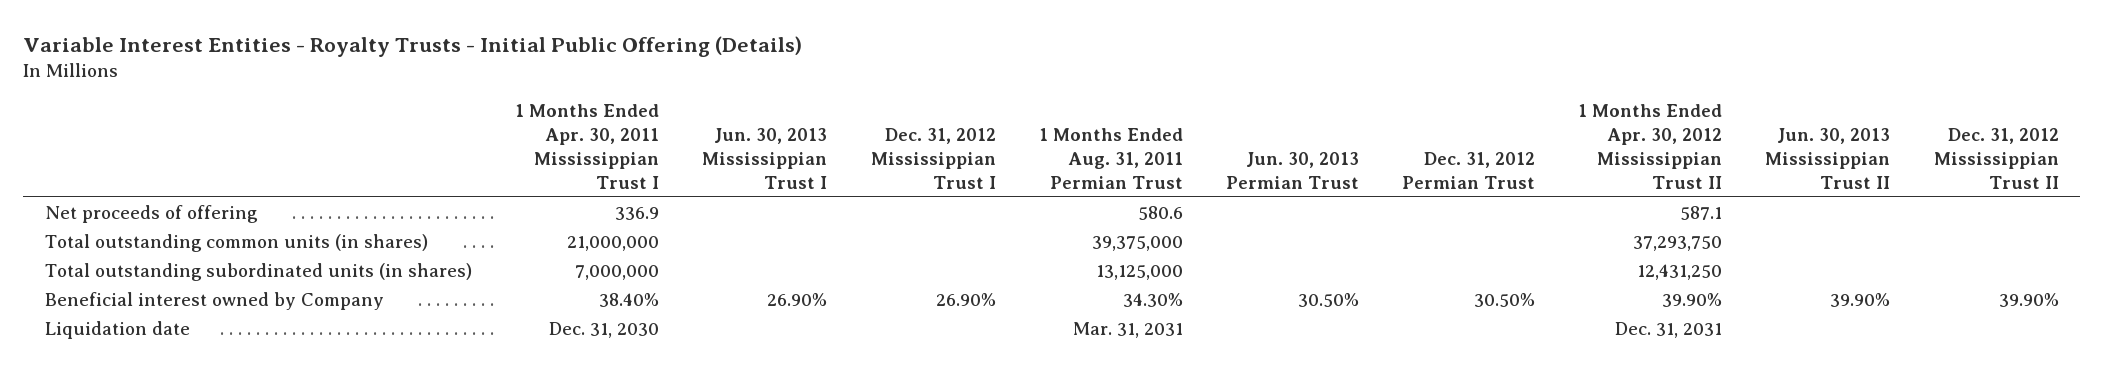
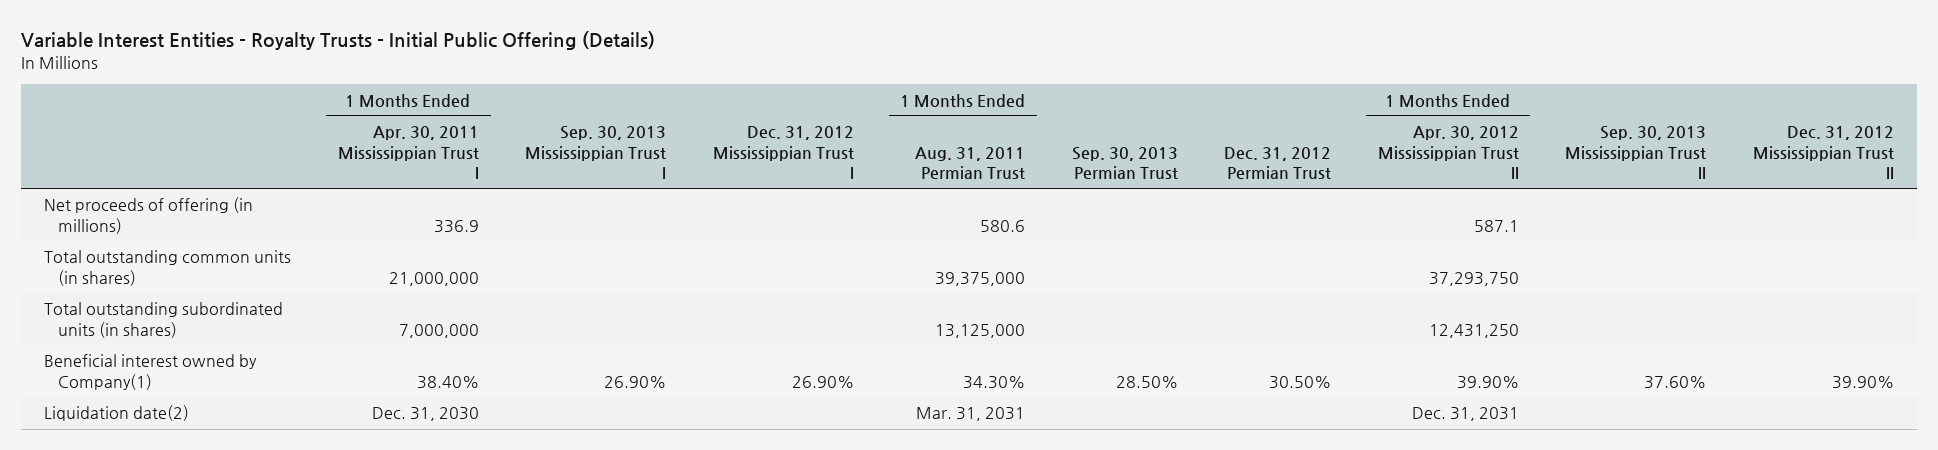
[702,127,828,189] Jun. 30, 2013 Mississippian Trust I -> none
[1225,151,1359,189] Jun. 30, 2013 Permian Trust -> none
[1765,127,1891,189] Jun. 30, 2013 Mississippian Trust II -> none
none -> [525,126,667,180] Sep. 30, 2013 Mississippian Trust I
none -> [1071,146,1178,180] Sep. 30, 2013 Permian Trust
none -> [1565,126,1707,180] Sep. 30, 2013 Mississippian Trust II
[44,205,258,224] Net proceeds of offering -> [44,197,254,234] Net proceeds of offering (in millions)
[44,292,384,311] Beneficial interest owned by Company -> [44,354,258,390] Beneficial interest owned by Company(1)
[44,321,190,340] Liquidation date -> [44,405,190,422] Liquidation date(2)

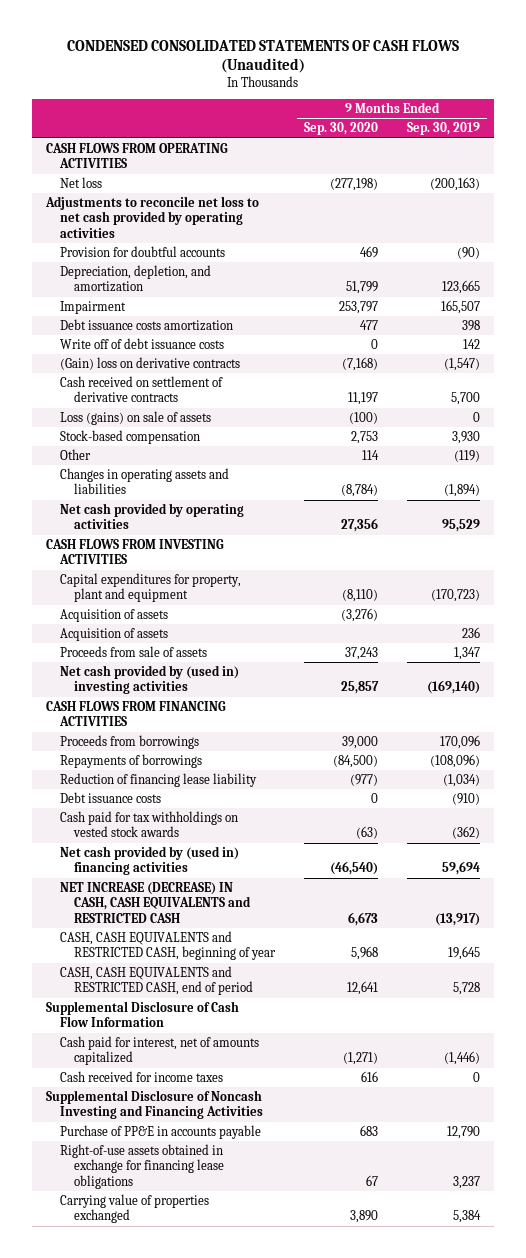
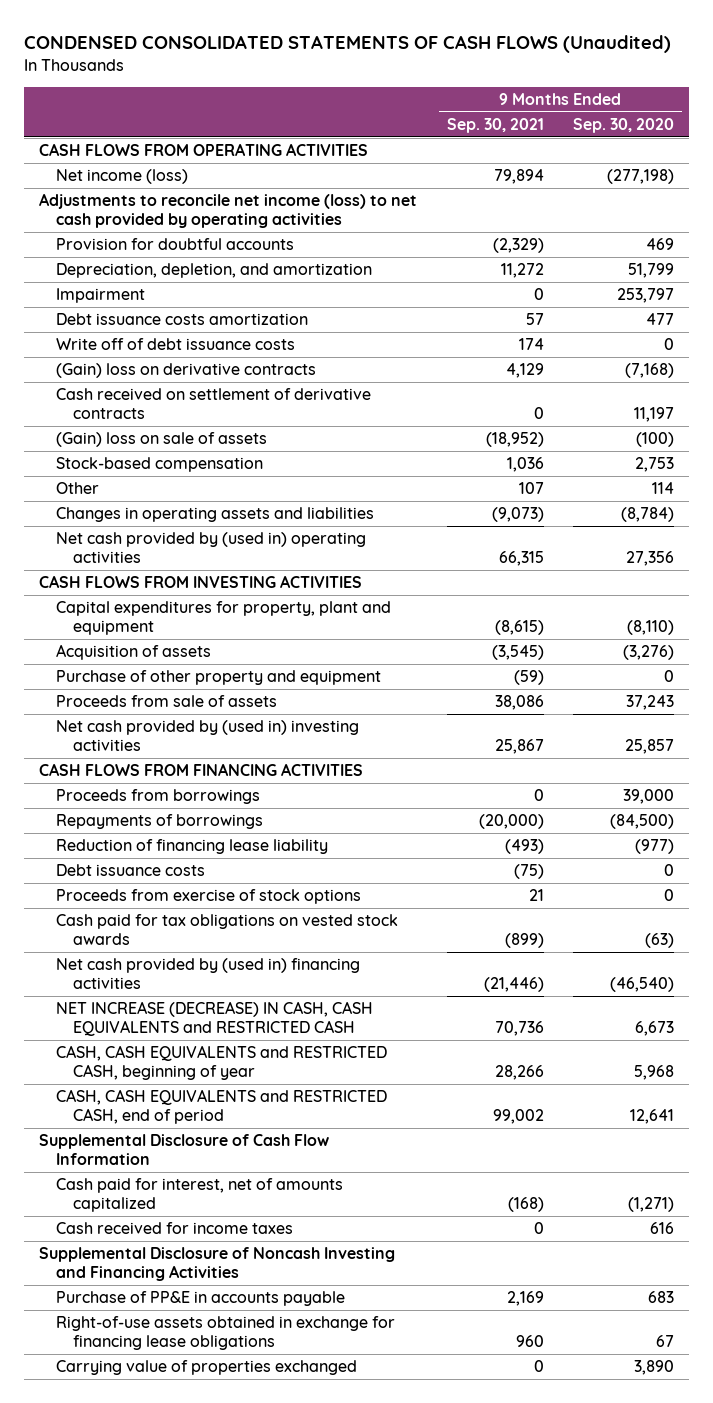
[406,122,480,136] Sep. 30, 2019 -> none
none -> [446,117,544,133] Sep. 30, 2021
[60,176,103,188] Net loss -> [56,169,189,185] Net income (loss)
[45,195,260,239] Adjustments to reconcile net loss to net cash provided by operating activities -> [38,193,417,228] Adjustments to reconcile net income (loss) to net cash provided by operating activities
[60,410,212,425] Loss (gains) on sale of assets -> [56,432,268,448] (Gain) loss on sale of assets
[60,502,245,530] Net cash provided by operating activities -> [56,532,367,563] Net cash provided by (used in) operating activities
[60,627,169,641] Acquisition of assets -> none
none -> [56,670,382,686] Purchase of other property and equipment
none -> [56,889,362,905] Proceeds from exercise of stock options
[60,810,239,838] Cash paid for tax withholdings on vested stock awards -> [56,914,399,945] Cash paid for tax obligations on vested stock awards

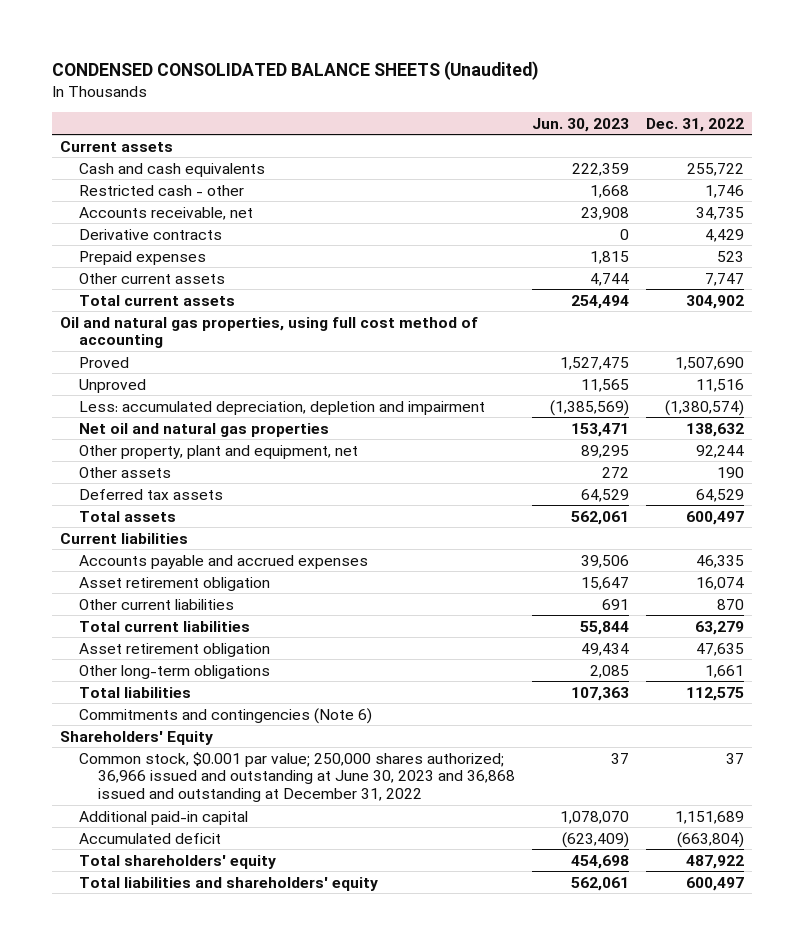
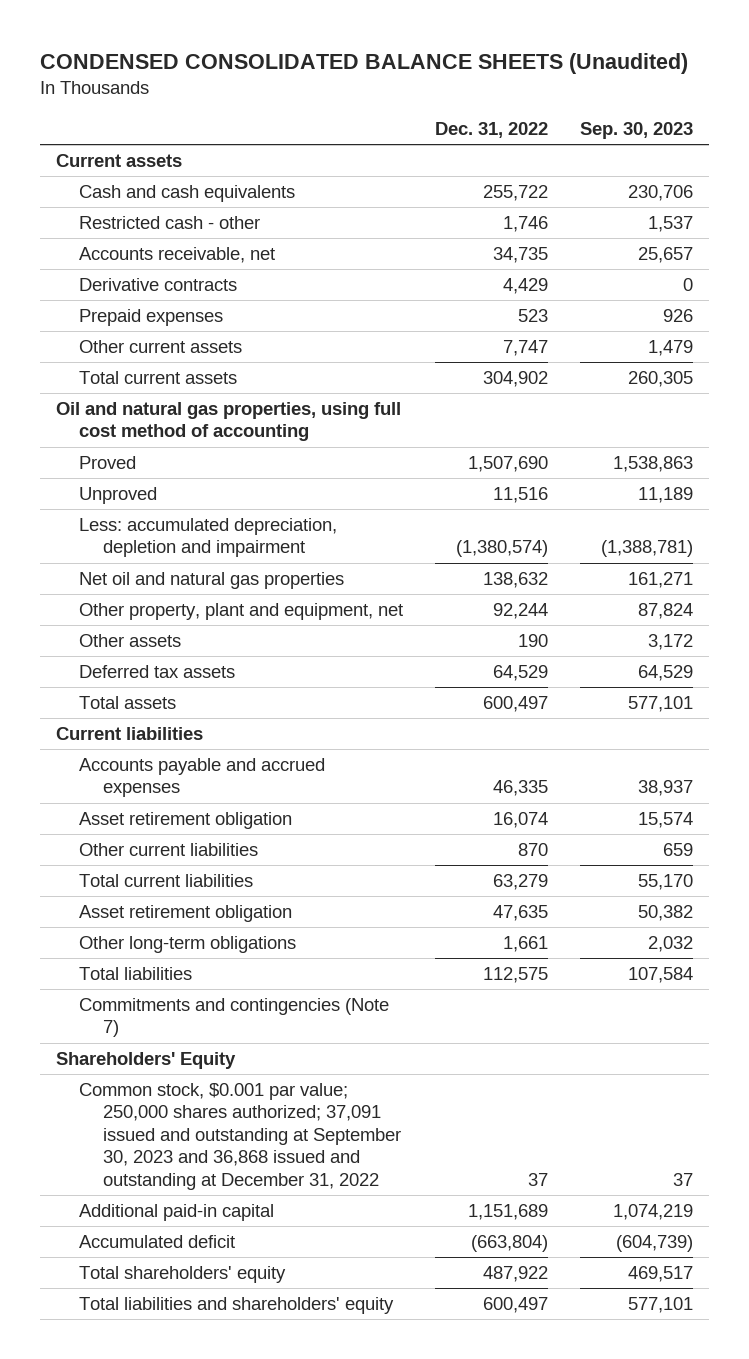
[531,117,629,132] Jun. 30, 2023 -> none
none -> [580,122,694,140] Sep. 30, 2023
[79,707,373,724] Commitments and contingencies (Note 6) -> [79,998,390,1038] Commitments and contingencies (Note 7)
[79,751,516,803] Common stock, $0.001 par value; 250,000 shares authorized; 36,966 issued and outstanding at June 30, 2023 and 36,868 issued and outstanding at December 31, 2022 -> [79,1083,401,1190] Common stock, $0.001 par value; 250,000 shares authorized; 37,091 issued and outstanding at September 30, 2023 and 36,868 issued and outstanding at December 31, 2022

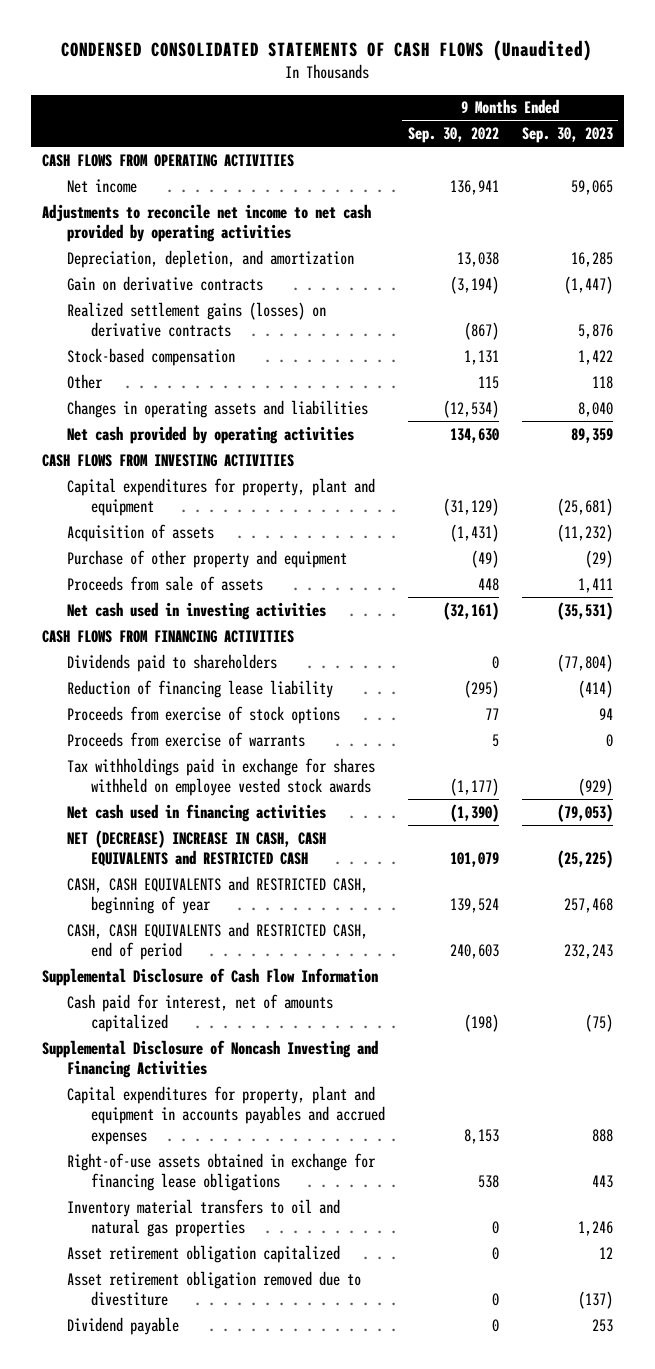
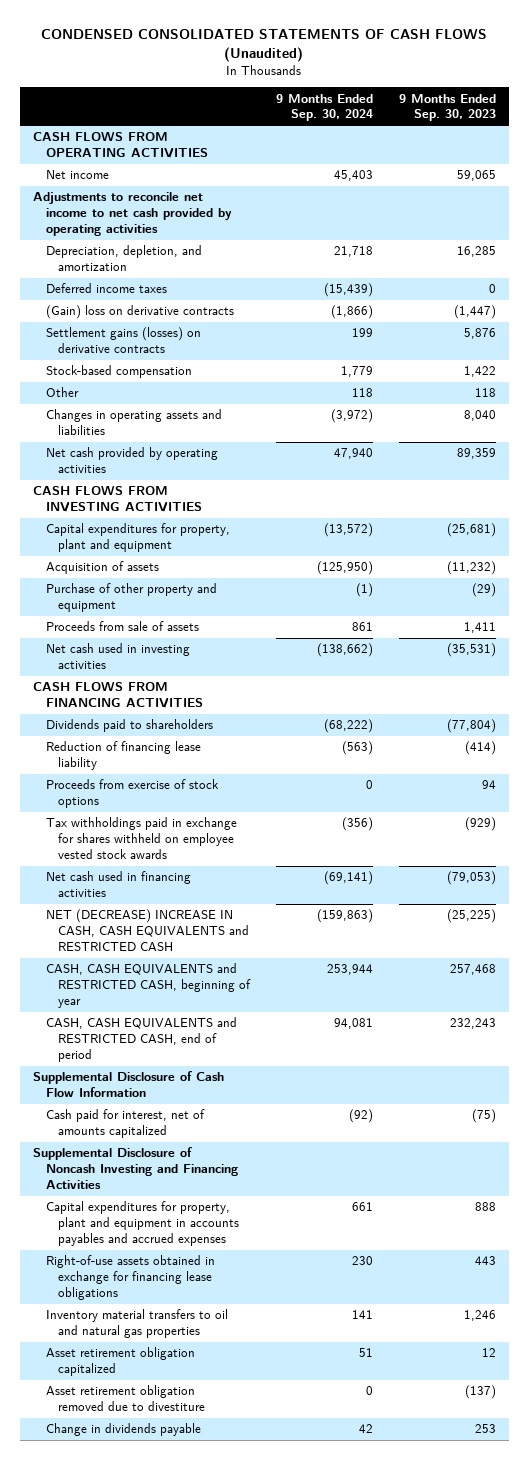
[408,127,500,144] Sep. 30, 2022 -> none
none -> [276,93,374,122] 9 Months Ended Sep. 30, 2024
none -> [45,283,167,294] Deferred income taxes
[66,275,263,291] Gain on derivative contracts -> [45,305,234,320] (Gain) loss on derivative contracts
[66,301,326,338] Realized settlement gains (losses) on derivative contracts -> [45,327,201,354] Settlement gains (losses) on derivative contracts
[66,731,305,747] Proceeds from exercise of warrants -> none
[66,1316,179,1335] Dividend payable -> [45,1423,201,1437] Change in dividends payable

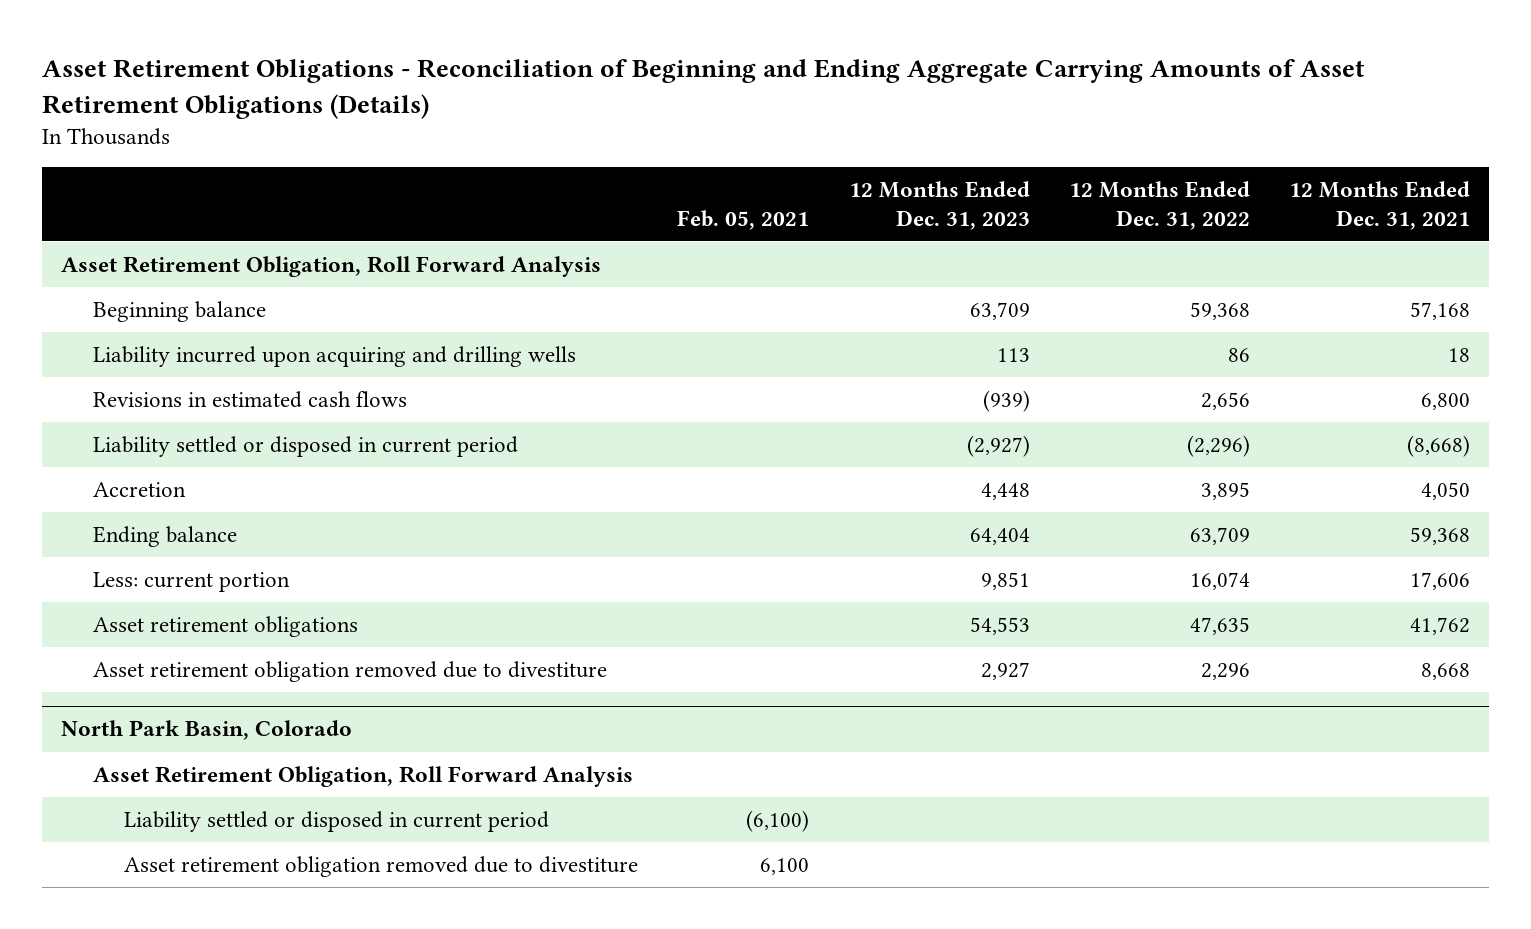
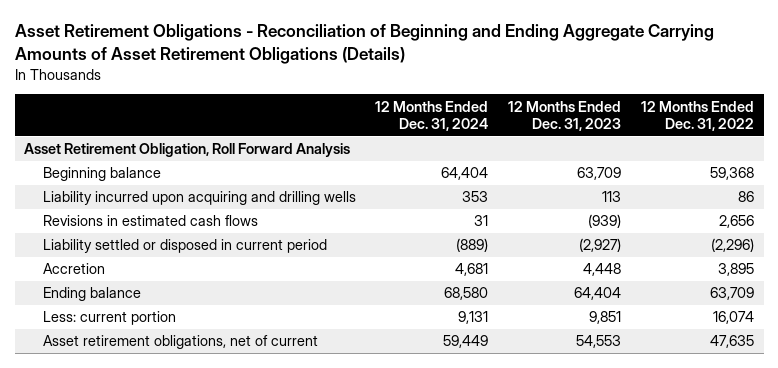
[677,209,810,230] Feb. 05, 2021 -> none
[1288,180,1470,230] 12 Months Ended Dec. 31, 2021 -> none
none -> [375,100,489,132] 12 Months Ended Dec. 31, 2024
[92,661,607,683] Asset retirement obligation removed due to divestiture -> none
[61,720,353,741] North Park Basin, Colorado -> none
[92,766,633,788] Asset Retirement Obligation, Roll Forward Analysis -> none
[124,811,550,833] Liability settled or disposed in current period -> none
[124,856,639,878] Asset retirement obligation removed due to divestiture -> none
[92,616,358,638] Asset retirement obligations -> [42,335,318,350] Asset retirement obligations, net of current

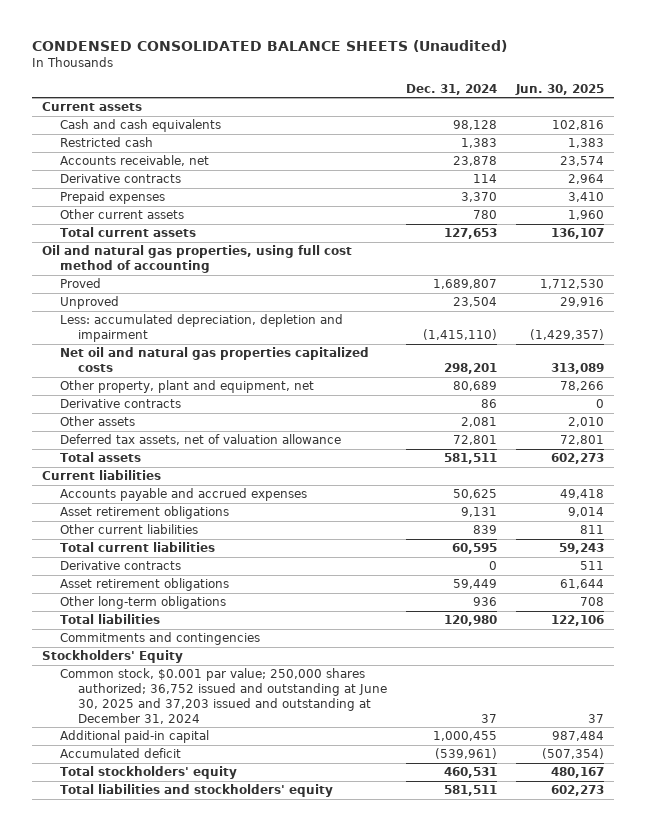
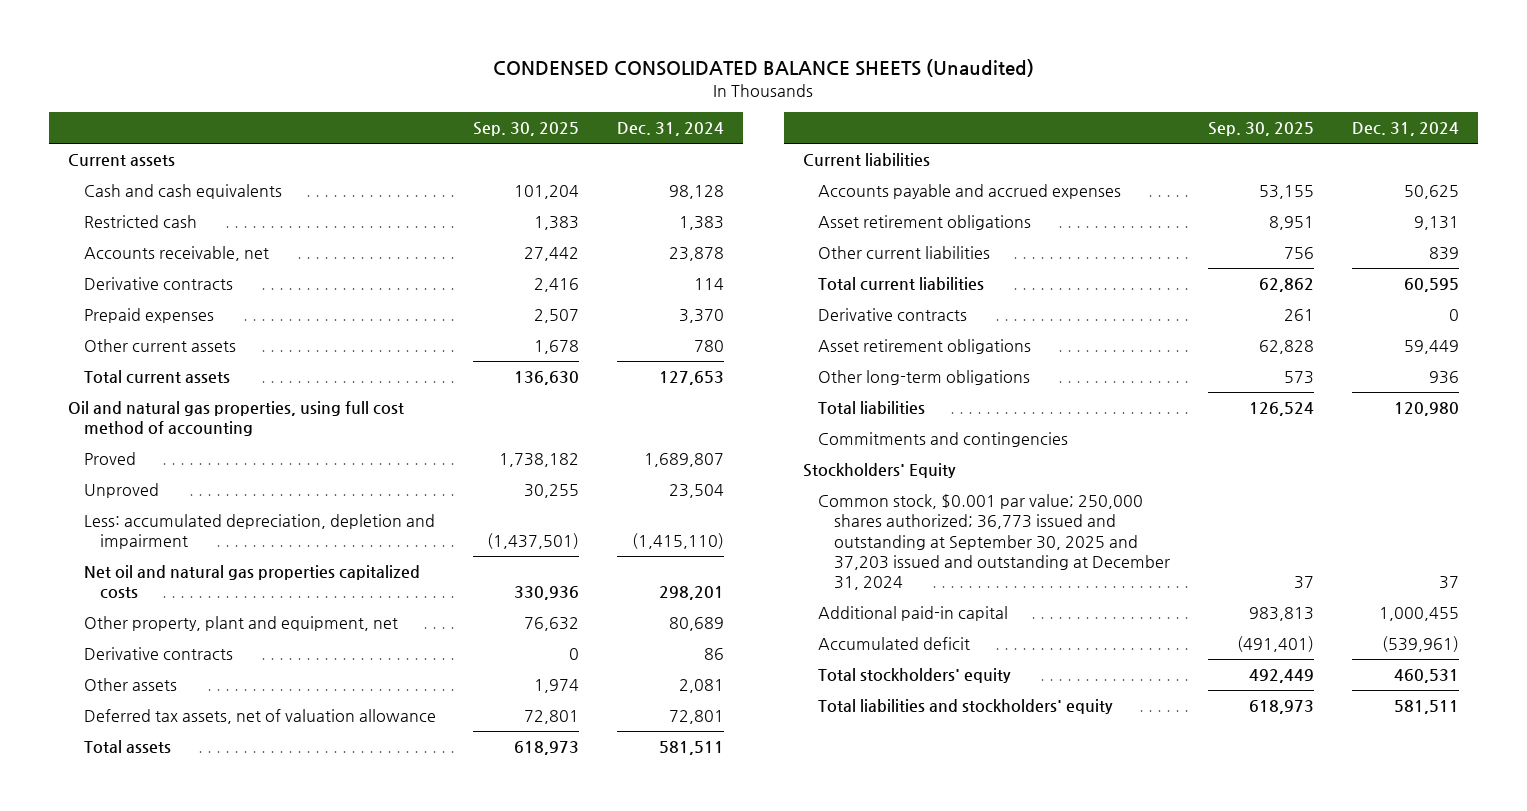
[515,83,605,95] Jun. 30, 2025 -> none
none -> [473,122,580,137] Sep. 30, 2025
[59,668,388,724] Common stock, $0.001 par value; 250,000 shares authorized; 36,752 issued and outstanding at June 30, 2025 and 37,203 issued and outstanding at December 31, 2024 -> [818,494,1171,591] Common stock, $0.001 par value; 250,000 shares authorized; 36,773 issued and outstanding at September 30, 2025 and 37,203 issued and outstanding at December 31, 2024

